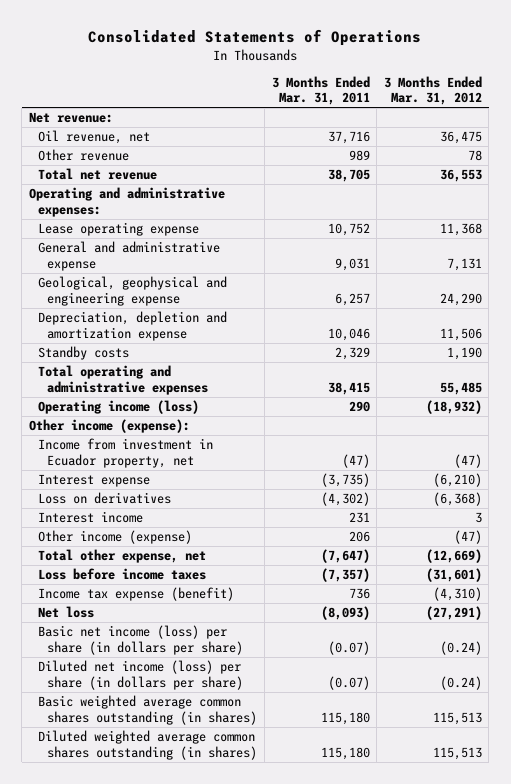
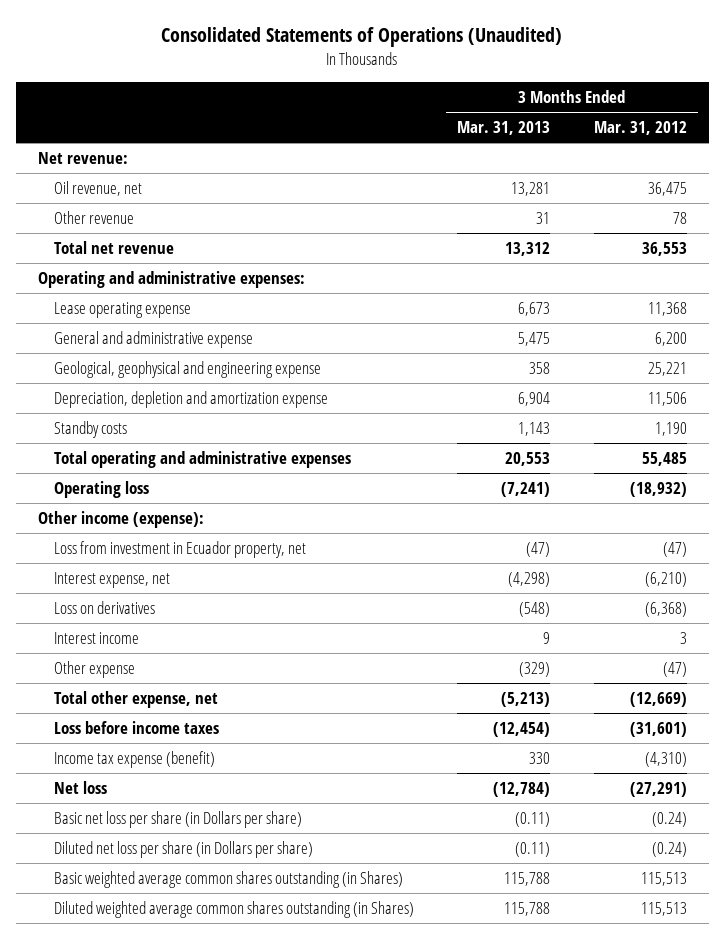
[88,29,422,47] Consolidated Statements of Operations -> [161,27,563,48] Consolidated Statements of Operations (Unaudited)
[271,75,370,106] 3 Months Ended Mar. 31, 2011 -> none
none -> [457,121,551,136] Mar. 31, 2013
[446,257,482,271] 7,131 -> [654,331,687,346] 6,200
[439,292,482,306] 24,290 -> [647,361,687,376] 25,221
[38,400,200,415] Operating income (loss) -> [53,480,149,498] Operating loss
[38,438,214,468] Income from investment in Ecuador property, net -> [53,540,306,558] Loss from investment in Ecuador property, net
[38,474,151,488] Interest expense -> [53,571,170,588] Interest expense, net
[38,530,193,545] Other income (expense) -> [53,660,135,678] Other expense
[38,625,244,655] Basic net income (loss) per share (in dollars per share) -> [53,810,302,828] Basic net loss per share (in Dollars per share)
[38,660,244,690] Diluted net income (loss) per share (in dollars per share) -> [53,840,313,858] Diluted net loss per share (in Dollars per share)
[38,695,258,725] Basic weighted average common shares outstanding (in shares) -> [53,870,403,888] Basic weighted average common shares outstanding (in Shares)
[38,730,258,760] Diluted weighted average common shares outstanding (in shares) -> [53,900,414,918] Diluted weighted average common shares outstanding (in Shares)

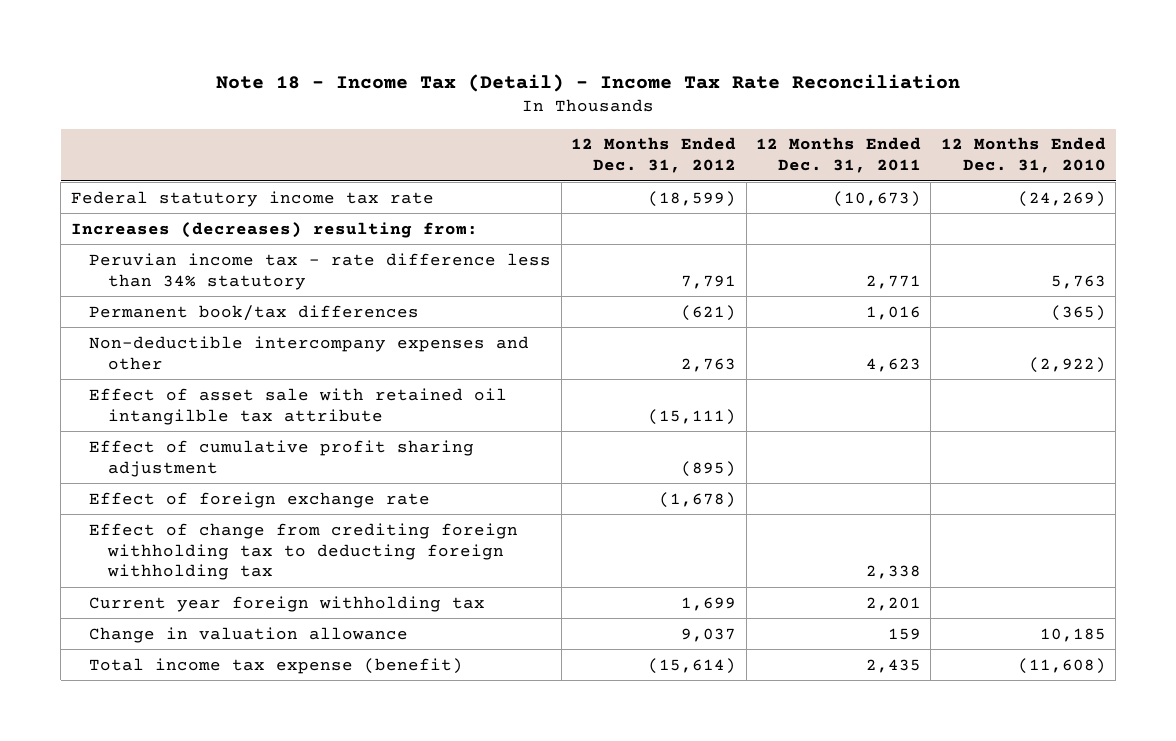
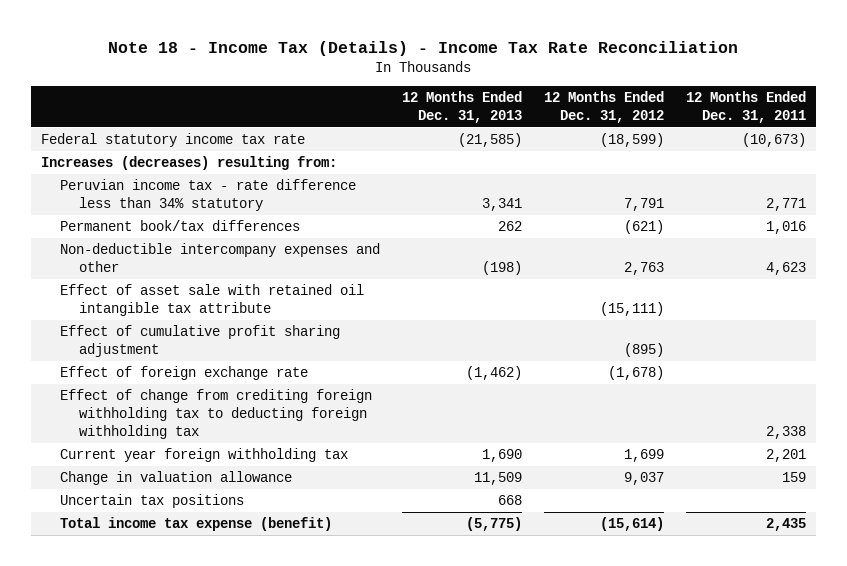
[216,73,961,92] Note 18 - Income Tax (Detail) - Income Tax Rate Reconciliation -> [108,40,739,56] Note 18 - Income Tax (Details) - Income Tax Rate Reconciliation
[940,137,1106,174] 12 Months Ended Dec. 31, 2010 -> none
none -> [402,91,523,124] 12 Months Ended Dec. 31, 2013
[89,387,508,425] Effect of asset sale with retained oil intangilble tax attribute -> [60,283,365,317] Effect of asset sale with retained oil intangible tax attribute
none -> [60,493,245,508] Uncertain tax positions

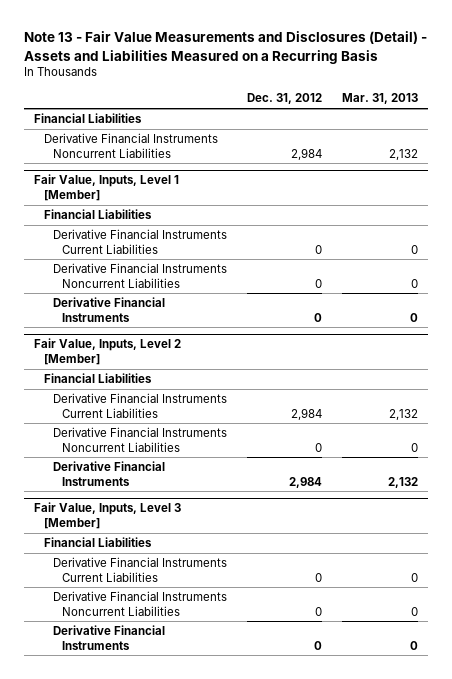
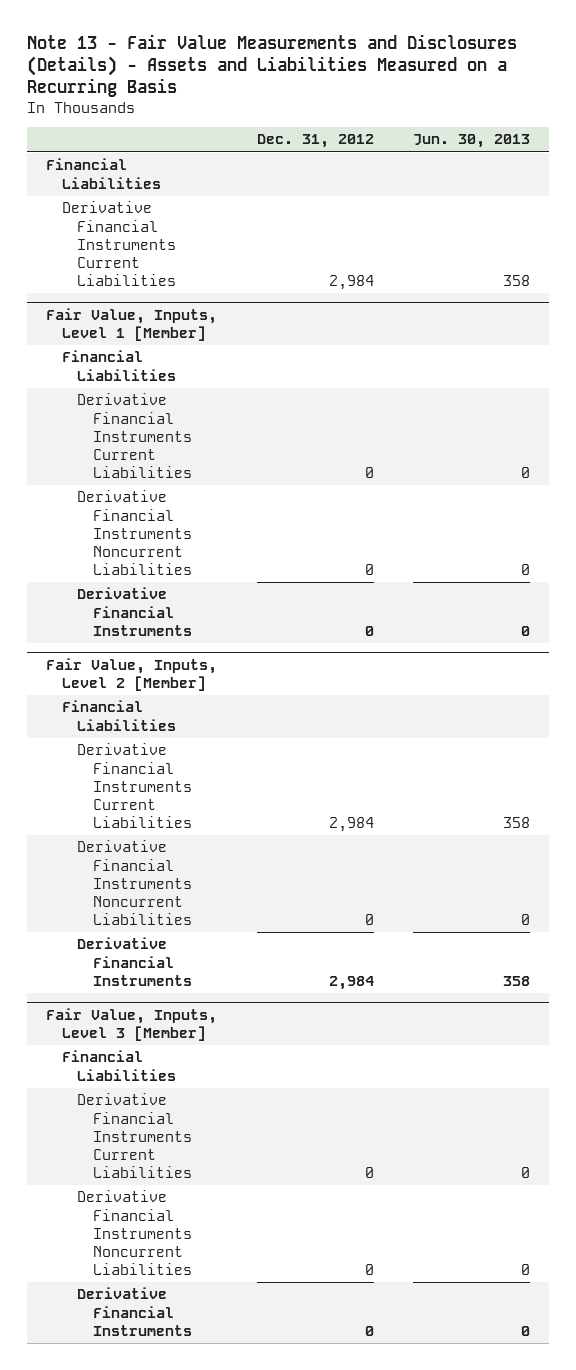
[24,31,428,64] Note 13 - Fair Value Measurements and Disclosures (Detail) - Assets and Liabilities Measured on a Recurring Basis -> [26,34,517,98] Note 13 - Fair Value Measurements and Disclosures (Details) - Assets and Liabilities Measured on a Recurring Basis
[341,93,418,105] Mar. 31, 2013 -> none
none -> [412,134,530,149] Jun. 30, 2013
[43,133,218,158] Derivative Financial Instruments Noncurrent Liabilities -> [61,201,177,286] Derivative Financial Instruments Current Liabilities

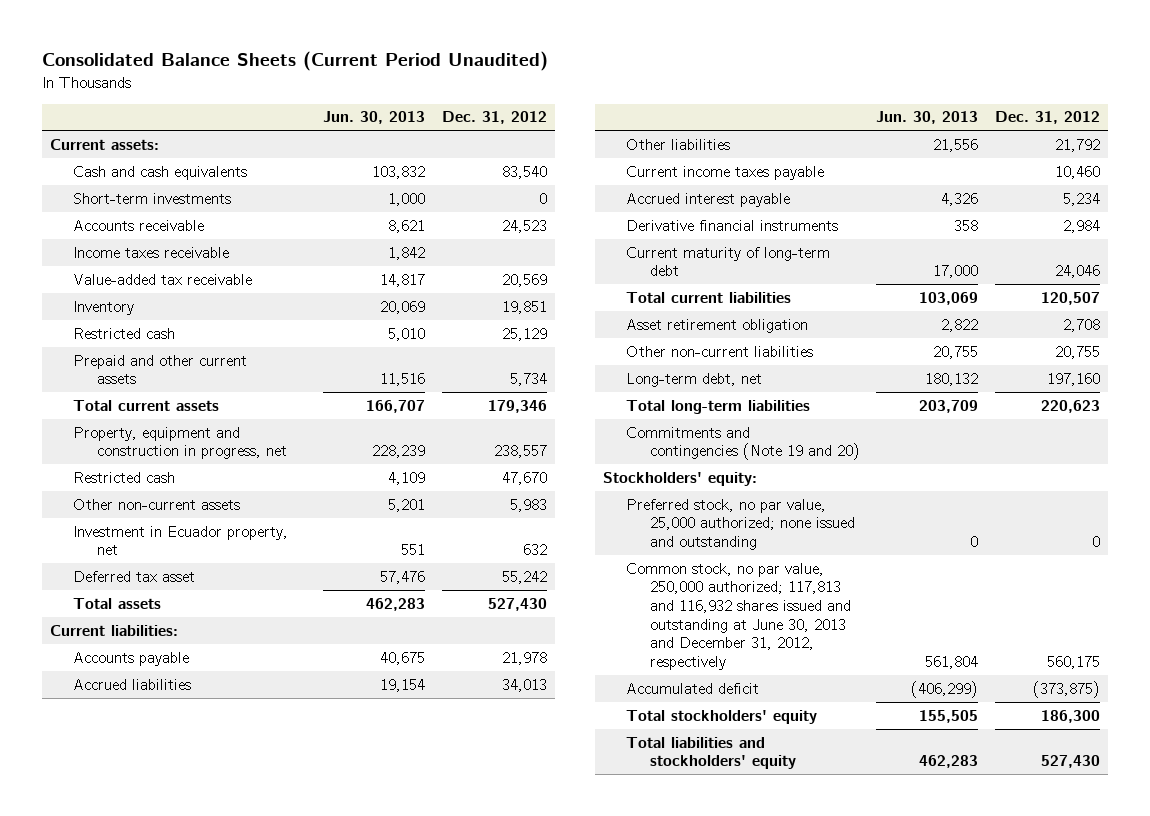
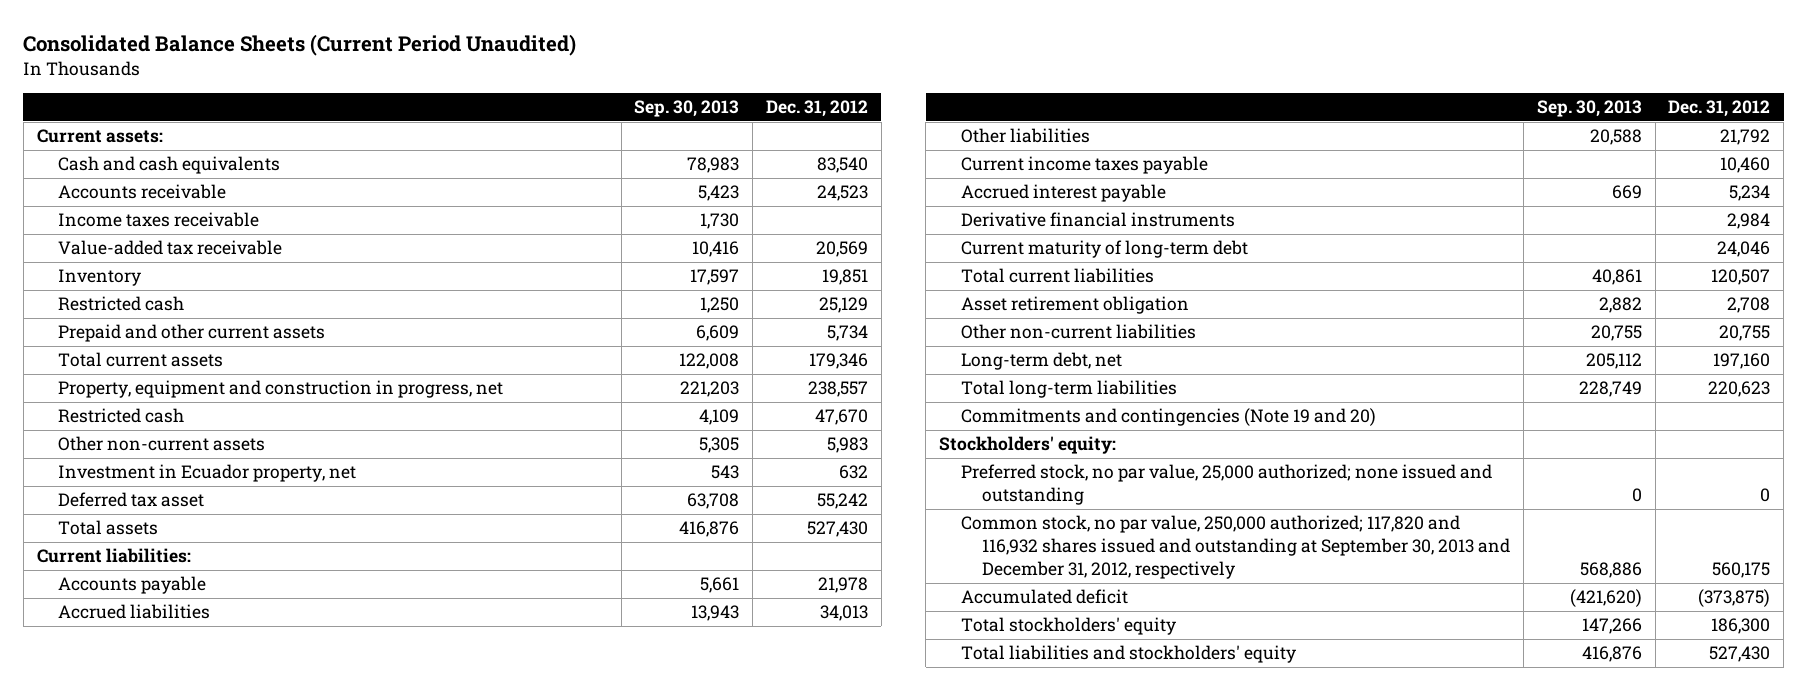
[323,111,426,125] Jun. 30, 2013 -> none
none -> [634,100,740,118] Sep. 30, 2013
[73,192,232,204] Short-term investments -> none
[626,562,851,670] Common stock, no par value, 250,000 authorized; 117,813 and 116,932 shares issued and outstanding at June 30, 2013 and December 31, 2012, respectively -> [960,515,1511,580] Common stock, no par value, 250,000 authorized; 117,820 and 116,932 shares issued and outstanding at September 30, 2013 and December 31, 2012, respectively

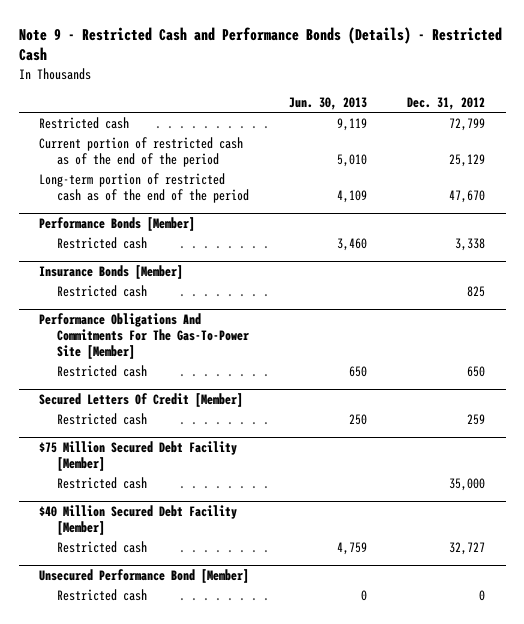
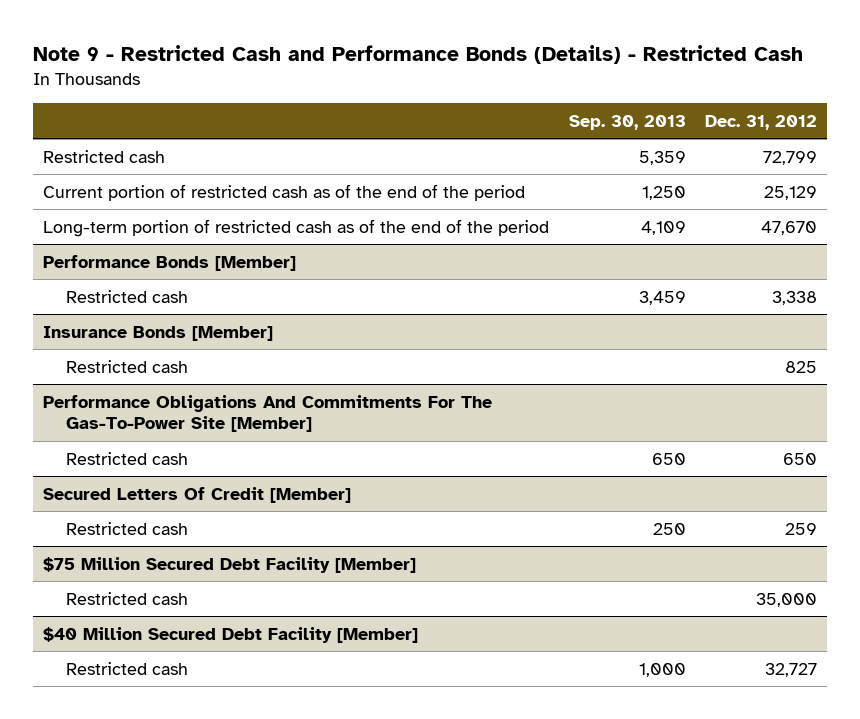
[289,96,368,110] Jun. 30, 2013 -> none
none -> [568,114,686,130] Sep. 30, 2013
[38,568,249,583] Unsecured Performance Bond [Member] -> none
[56,588,147,601] Restricted cash -> none

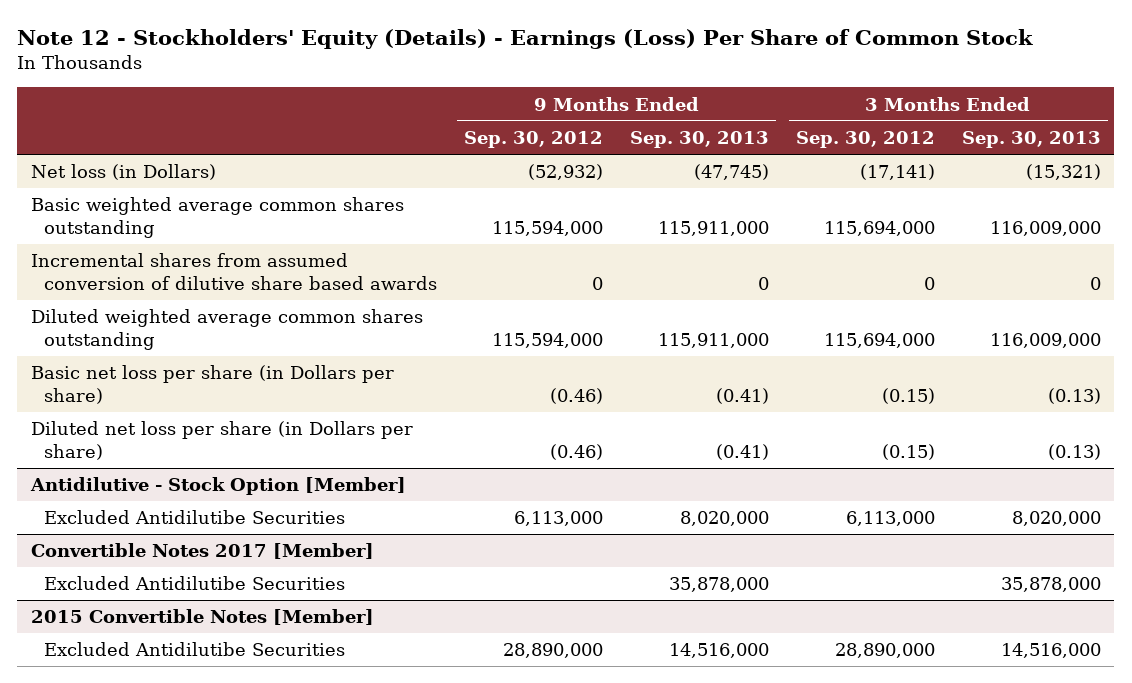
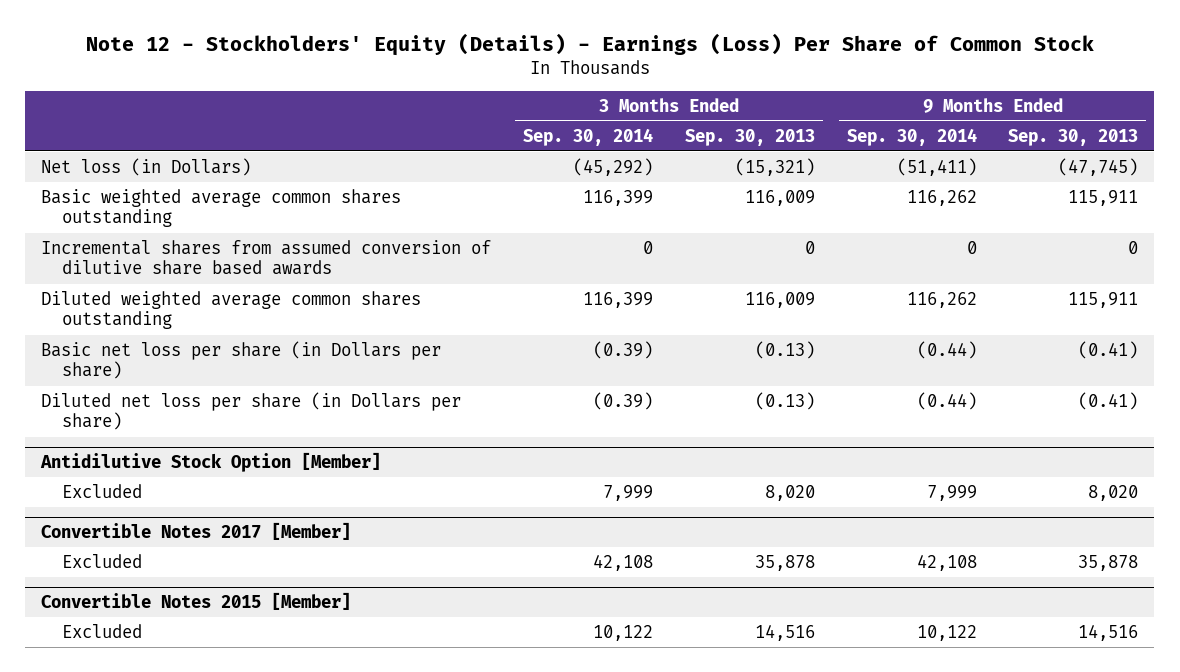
[464,131,604,149] Sep. 30, 2012 -> none
[795,131,935,149] Sep. 30, 2012 -> none
none -> [522,127,653,146] Sep. 30, 2014
none -> [846,127,977,146] Sep. 30, 2014
[658,220,770,236] 115,911,000 -> [1068,189,1139,206] 115,911
[989,220,1101,236] 116,009,000 -> [744,189,815,206] 116,009
[658,332,770,348] 115,911,000 -> [1068,291,1139,308] 115,911
[989,332,1101,348] 116,009,000 -> [744,291,815,308] 116,009
[29,477,406,496] Antidilutive - Stock Option [Member] -> [40,452,382,473] Antidilutive Stock Option [Member]
[44,510,346,525] Excluded Antidilutibe Securities -> [61,483,142,498] Excluded
[680,511,770,527] 8,020,000 -> [1088,484,1139,501] 8,020
[1011,511,1101,527] 8,020,000 -> [764,484,815,501] 8,020
[44,576,346,591] Excluded Antidilutibe Securities -> [61,553,142,568] Excluded
[669,577,770,593] 35,878,000 -> [1078,554,1139,571] 35,878
[1000,577,1101,593] 35,878,000 -> [754,554,815,571] 35,878
[30,609,374,626] 2015 Convertible Notes [Member] -> [41,592,352,611] Convertible Notes 2015 [Member]
[44,642,346,657] Excluded Antidilutibe Securities -> [61,623,142,638] Excluded
[669,643,770,659] 14,516,000 -> [1078,623,1139,641] 14,516
[1000,643,1101,659] 14,516,000 -> [754,623,815,641] 14,516

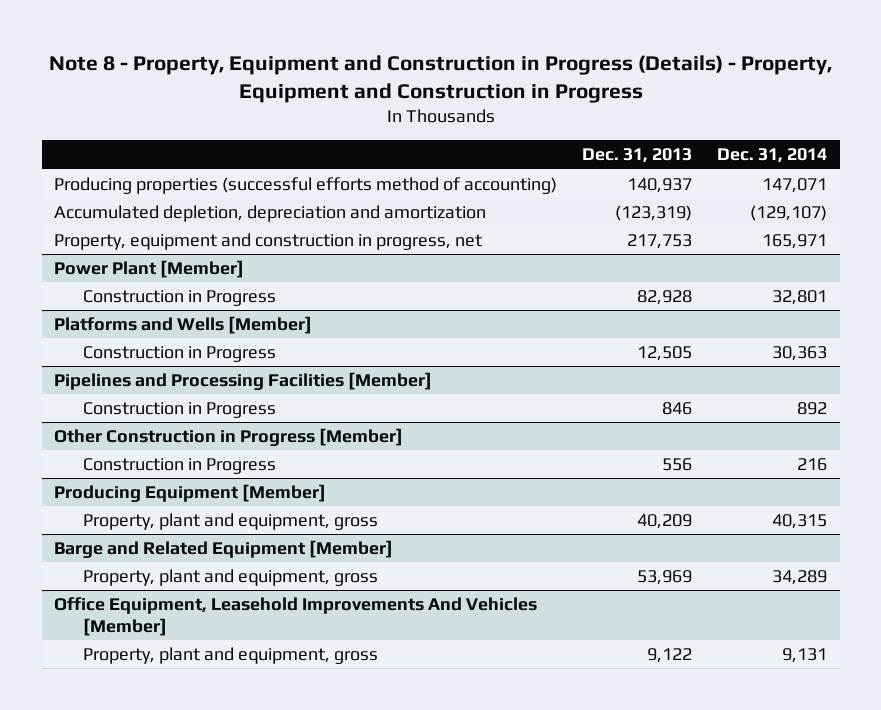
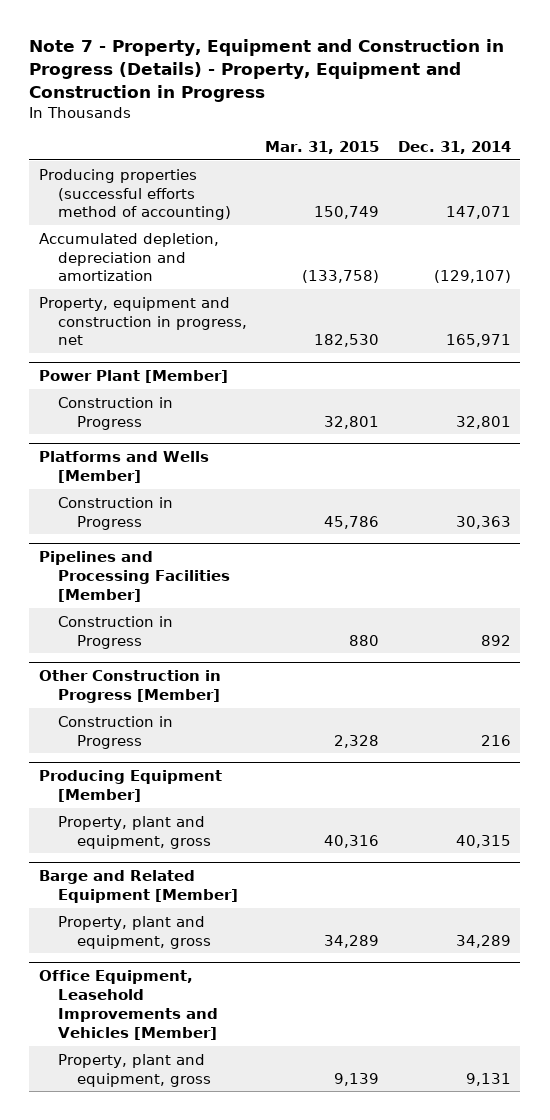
[48,54,832,103] Note 8 - Property, Equipment and Construction in Progress (Details) - Property, Equipment and Construction in Progress -> [29,39,505,103] Note 7 - Property, Equipment and Construction in Progress (Details) - Property, Equipment and Construction in Progress
[582,148,693,164] Dec. 31, 2013 -> none
none -> [265,140,380,154] Mar. 31, 2015
[54,597,538,636] Office Equipment, Leasehold Improvements And Vehicles [Member] -> [38,970,218,1040] Office Equipment, Leasehold Improvements and Vehicles [Member]

